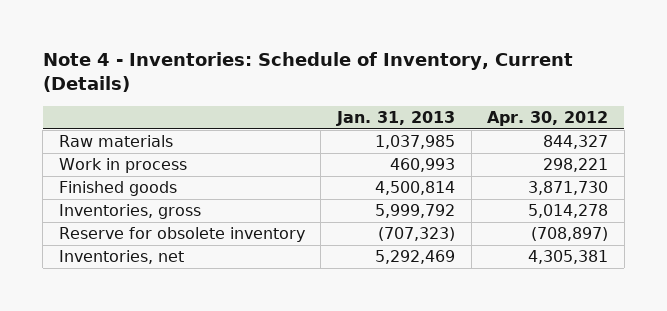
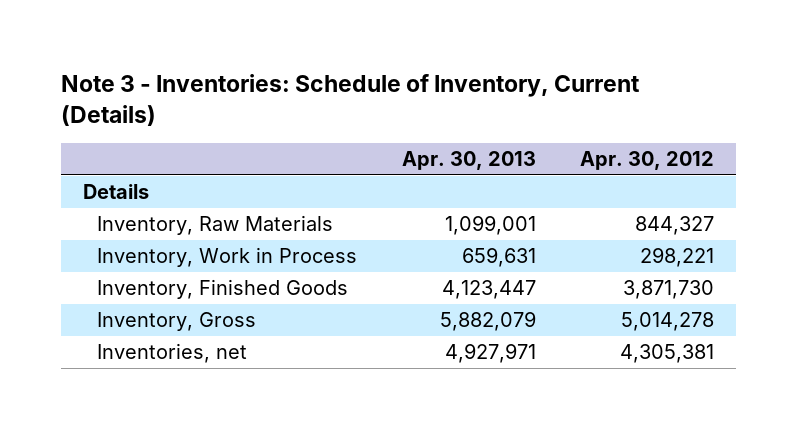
[42,52,573,93] Note 4 - Inventories: Schedule of Inventory, Current (Details) -> [60,73,640,127] Note 3 - Inventories: Schedule of Inventory, Current (Details)
[336,110,456,126] Jan. 31, 2013 -> none
none -> [401,151,536,171] Apr. 30, 2013
[58,227,305,243] Reserve for obsolete inventory -> none
none -> [83,184,150,200] Details
[58,135,173,148] Raw materials -> [97,215,334,236] Inventory, Raw Materials
[58,158,187,174] Work in process -> [97,247,358,268] Inventory, Work in Process
[58,181,177,197] Finished goods -> [97,279,349,300] Inventory, Finished Goods
[58,204,201,220] Inventories, gross -> [97,312,257,332] Inventory, Gross

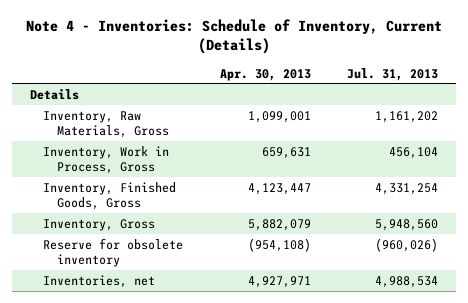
[60,73,640,127] Note 3 - Inventories: Schedule of Inventory, Current (Details) -> [25,18,442,55] Note 4 - Inventories: Schedule of Inventory, Current (Details)
[580,151,715,171] Apr. 30, 2012 -> none
none -> [347,67,439,81] Jul. 31, 2013
[97,215,334,236] Inventory, Raw Materials -> [43,110,169,139] Inventory, Raw Materials, Gross
[97,247,358,268] Inventory, Work in Process -> [43,145,170,175] Inventory, Work in Process, Gross
[97,279,349,300] Inventory, Finished Goods -> [43,181,177,211] Inventory, Finished Goods, Gross
none -> [43,237,184,268] Reserve for obsolete inventory

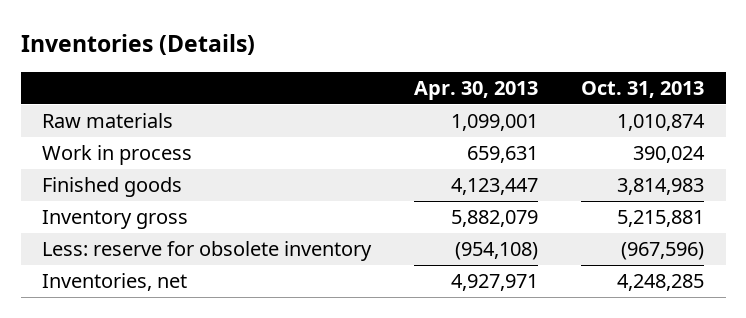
[25,18,442,55] Note 4 - Inventories: Schedule of Inventory, Current (Details) -> [20,34,255,56] Inventories (Details)
[347,67,439,81] Jul. 31, 2013 -> none
none -> [581,81,705,99] Oct. 31, 2013
[29,88,79,100] Details -> none
[43,110,169,139] Inventory, Raw Materials, Gross -> [42,113,174,129] Raw materials
[43,145,170,175] Inventory, Work in Process, Gross -> [42,145,193,166] Work in process
[43,181,177,211] Inventory, Finished Goods, Gross -> [42,177,183,198] Finished goods
[43,218,156,231] Inventory, Gross -> [42,210,189,230] Inventory gross
[43,237,184,268] Reserve for obsolete inventory -> [42,241,373,262] Less: reserve for obsolete inventory

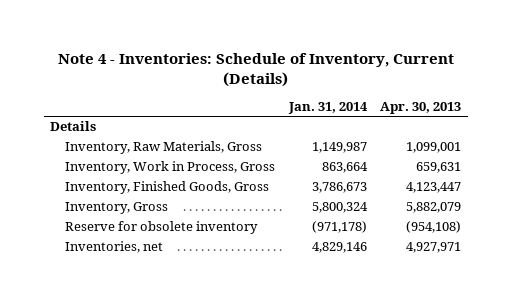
[20,34,255,56] Inventories (Details) -> [57,52,454,87] Note 4 - Inventories: Schedule of Inventory, Current (Details)
[581,81,705,99] Oct. 31, 2013 -> none
none -> [287,101,368,114] Jan. 31, 2014
none -> [50,121,97,132] Details
[42,113,174,129] Raw materials -> [65,141,263,155] Inventory, Raw Materials, Gross
[42,145,193,166] Work in process -> [65,161,276,175] Inventory, Work in Process, Gross
[42,177,183,198] Finished goods -> [65,181,270,195] Inventory, Finished Goods, Gross
[42,210,189,230] Inventory gross -> [65,202,169,215] Inventory, Gross
[42,241,373,262] Less: reserve for obsolete inventory -> [65,221,259,235] Reserve for obsolete inventory

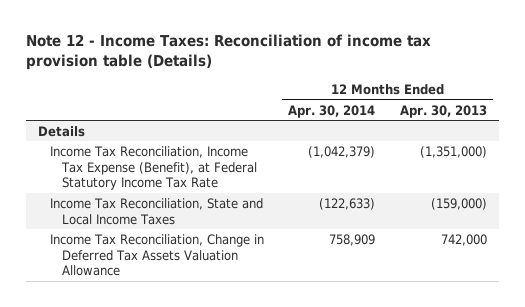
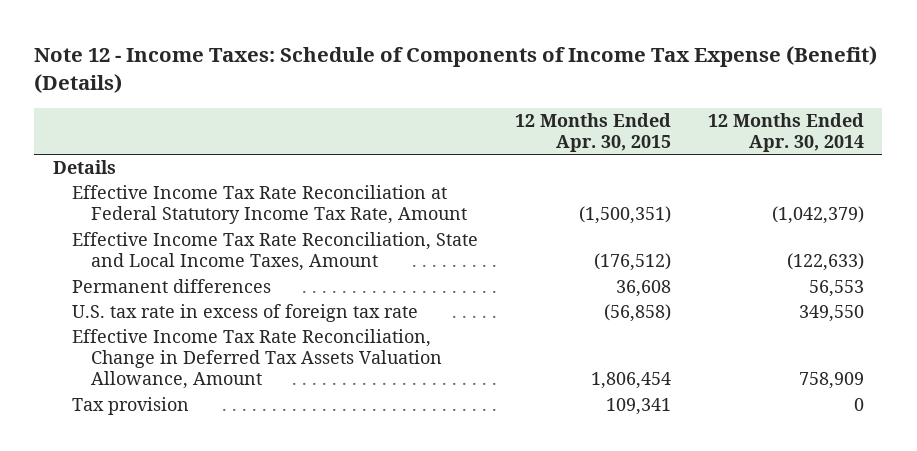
[25,33,431,71] Note 12 - Income Taxes: Reconciliation of income tax provision table (Details) -> [34,46,878,93] Note 12 - Income Taxes: Schedule of Components of Income Tax Expense (Benefit) (Details)
[399,104,487,118] Apr. 30, 2013 -> none
none -> [515,112,672,152] 12 Months Ended Apr. 30, 2015
[49,145,257,191] Income Tax Reconciliation, Income Tax Expense (Benefit), at Federal Statutory Income Tax Rate -> [72,185,468,225] Effective Income Tax Rate Reconciliation at Federal Statutory Income Tax Rate, Amount
[49,197,263,225] Income Tax Reconciliation, State and Local Income Taxes -> [72,232,479,272] Effective Income Tax Rate Reconciliation, State and Local Income Taxes, Amount
none -> [72,279,272,294] Permanent differences
none -> [72,304,419,323] U.S. tax rate in excess of foreign tax rate
[49,233,264,277] Income Tax Reconciliation, Change in Deferred Tax Assets Valuation Allowance -> [72,329,443,390] Effective Income Tax Rate Reconciliation, Change in Deferred Tax Assets Valuation Allowance, Amount
none -> [72,397,190,416] Tax provision

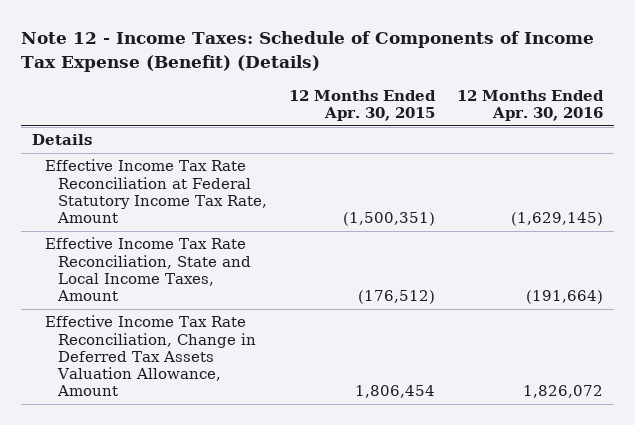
[707,112,864,152] 12 Months Ended Apr. 30, 2014 -> none
none -> [456,89,604,122] 12 Months Ended Apr. 30, 2016
[72,279,272,294] Permanent differences -> none
[72,304,419,323] U.S. tax rate in excess of foreign tax rate -> none
[72,397,190,416] Tax provision -> none

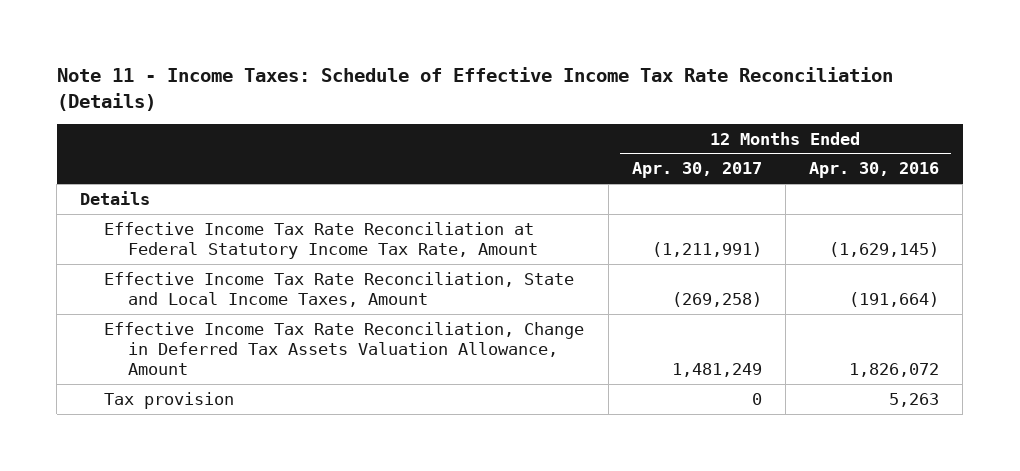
[21,31,595,72] Note 12 - Income Taxes: Schedule of Components of Income Tax Expense (Benefit) (Details) -> [56,67,893,111] Note 11 - Income Taxes: Schedule of Effective Income Tax Rate Reconciliation (Details)
[288,89,436,122] 12 Months Ended Apr. 30, 2015 -> none
none -> [631,162,762,179] Apr. 30, 2017
none -> [104,391,235,409] Tax provision

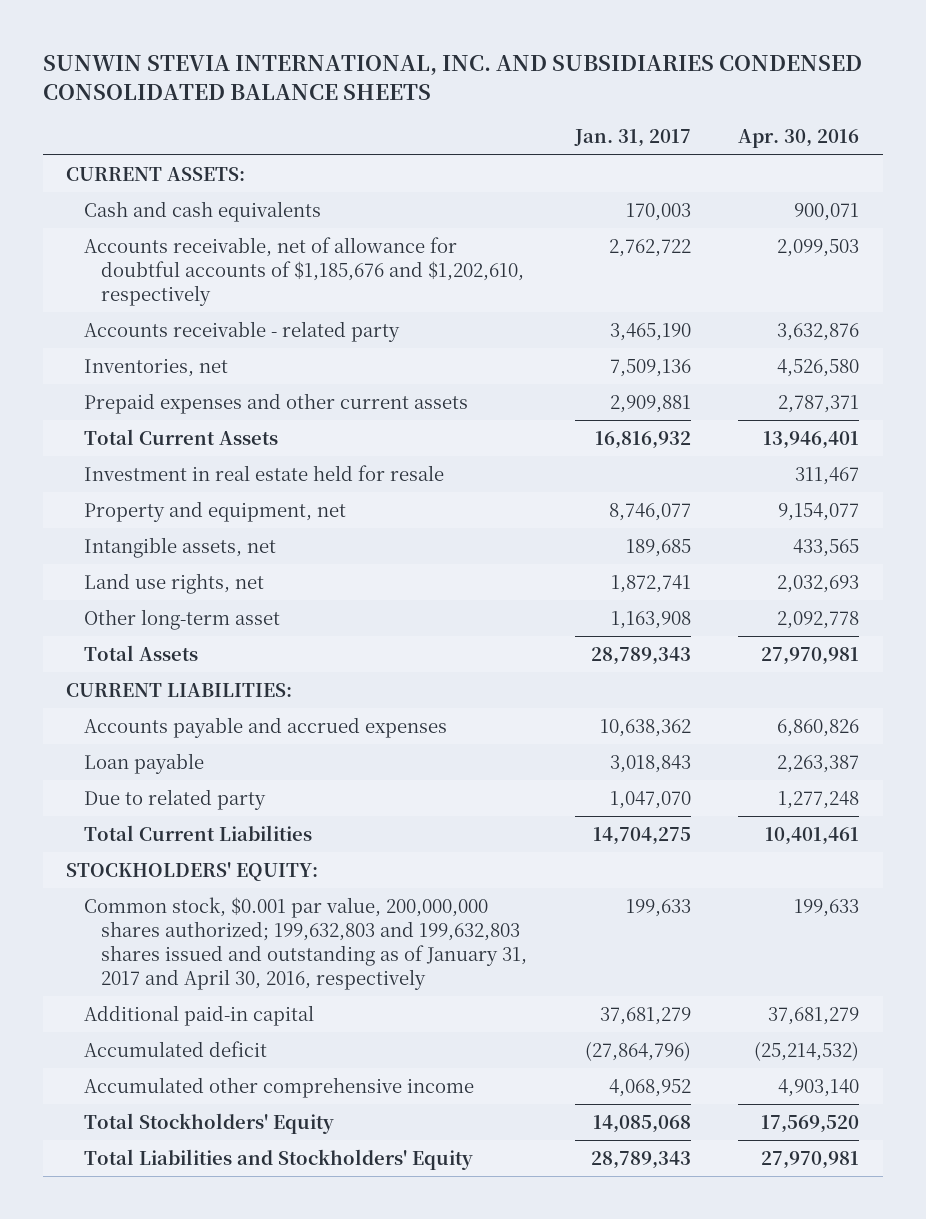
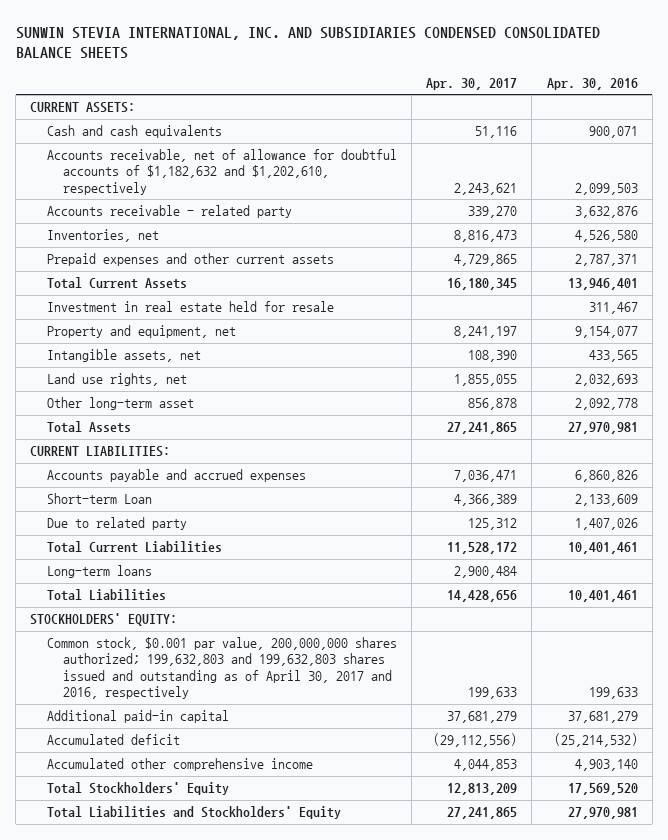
[573,129,691,148] Jan. 31, 2017 -> none
none -> [426,77,518,90] Apr. 30, 2017
[83,236,525,306] Accounts receivable, net of allowance for doubtful accounts of $1,185,676 and $1,202,610, respectively -> [46,149,397,195] Accounts receivable, net of allowance for doubtful accounts of $1,182,632 and $1,202,610, respectively
[83,752,204,774] Loan payable -> none
none -> [46,493,152,505] Short-term Loan
[778,790,860,809] 1,277,248 -> [574,518,638,531] 1,407,026
none -> [46,565,152,579] Long-term loans
none -> [46,589,166,602] Total Liabilities
[83,896,528,990] Common stock, $0.001 par value, 200,000,000 shares authorized; 199,632,803 and 199,632,803 shares issued and outstanding as of January 31, 2017 and April 30, 2016, respectively -> [46,637,397,700] Common stock, $0.001 par value, 200,000,000 shares authorized; 199,632,803 and 199,632,803 shares issued and outstanding as of April 30, 2017 and 2016, respectively

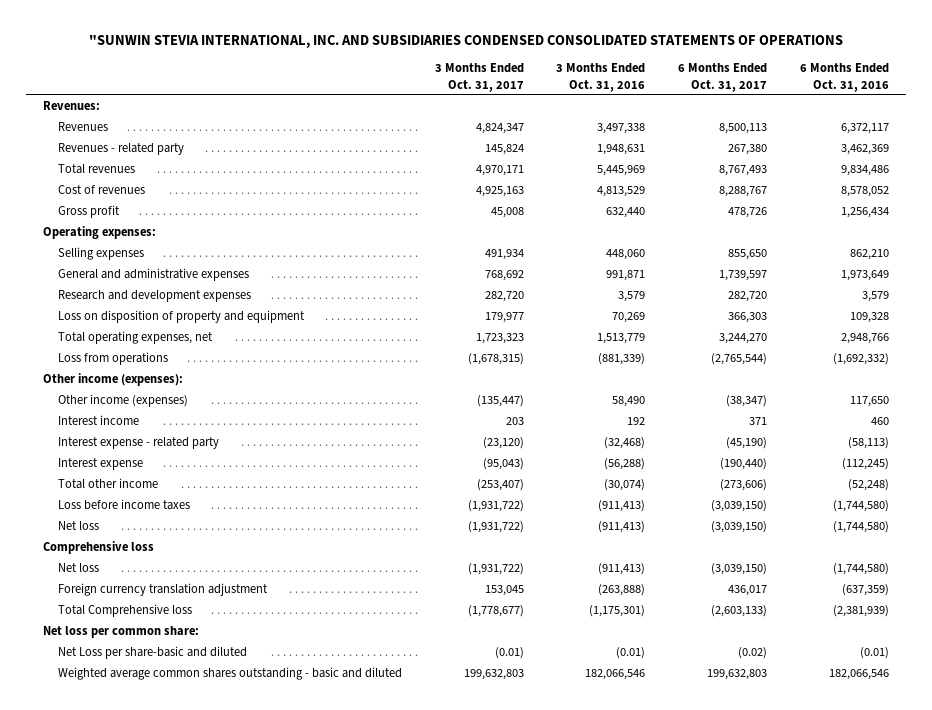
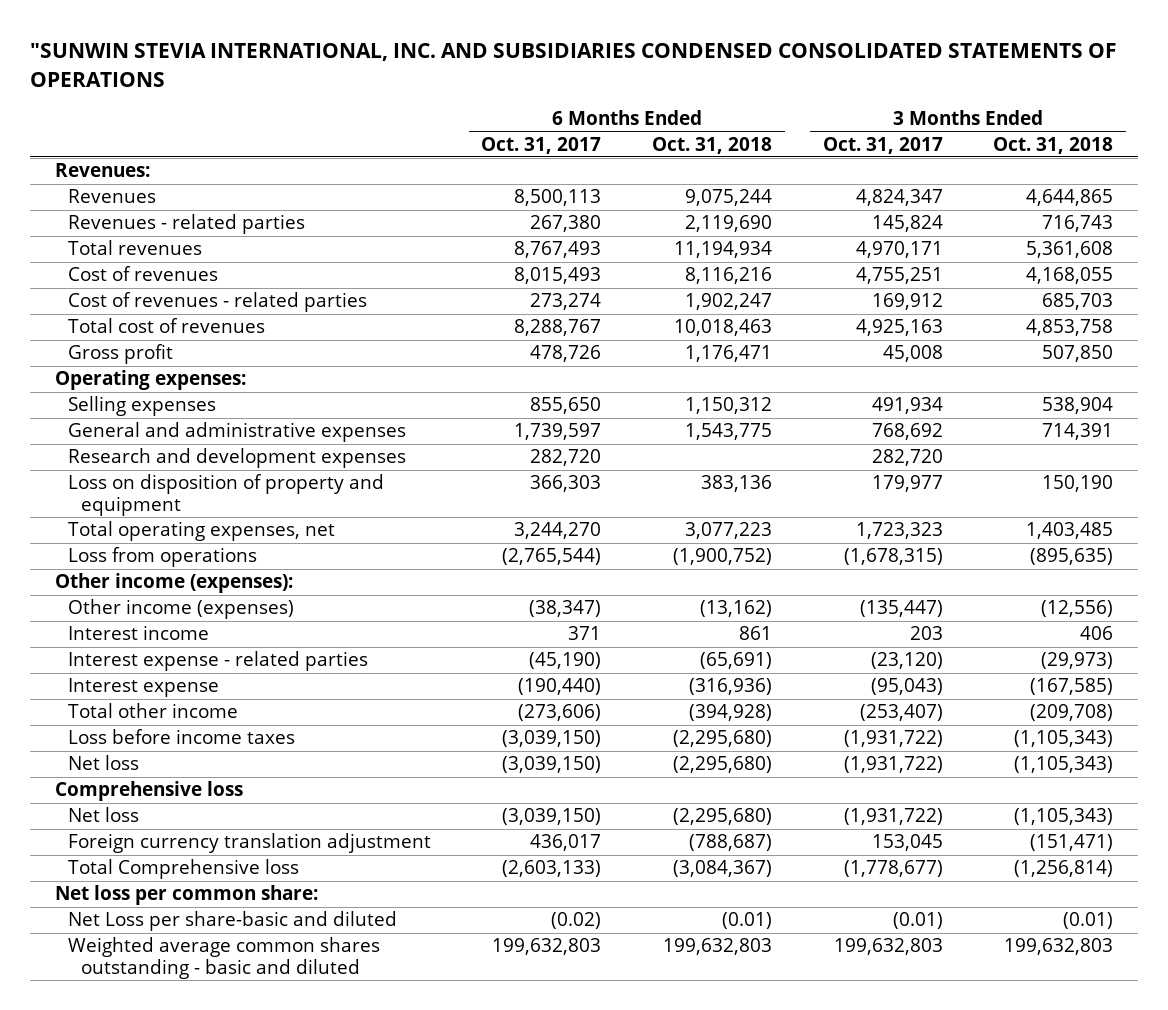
[556,63,646,92] 3 Months Ended Oct. 31, 2016 -> none
[800,63,890,92] 6 Months Ended Oct. 31, 2016 -> none
none -> [651,136,772,154] Oct. 31, 2018
none -> [993,136,1114,154] Oct. 31, 2018
[57,143,184,156] Revenues - related party -> [67,214,305,235] Revenues - related parties
[475,186,524,198] 4,925,163 -> [855,267,943,285] 4,755,251
[719,186,768,198] 8,288,767 -> [514,267,602,285] 8,015,493
none -> [67,292,367,313] Cost of revenues - related parties
none -> [67,318,265,334] Total cost of revenues
[57,437,219,450] Interest expense - related party -> [67,651,368,672] Interest expense - related parties

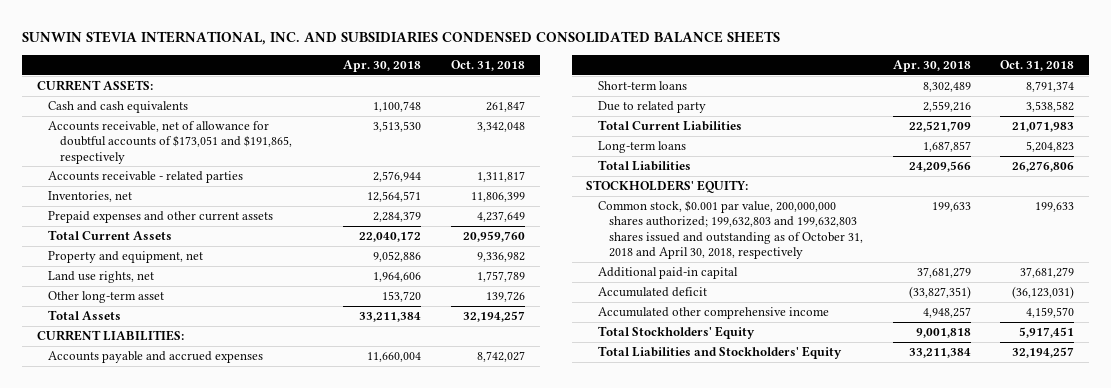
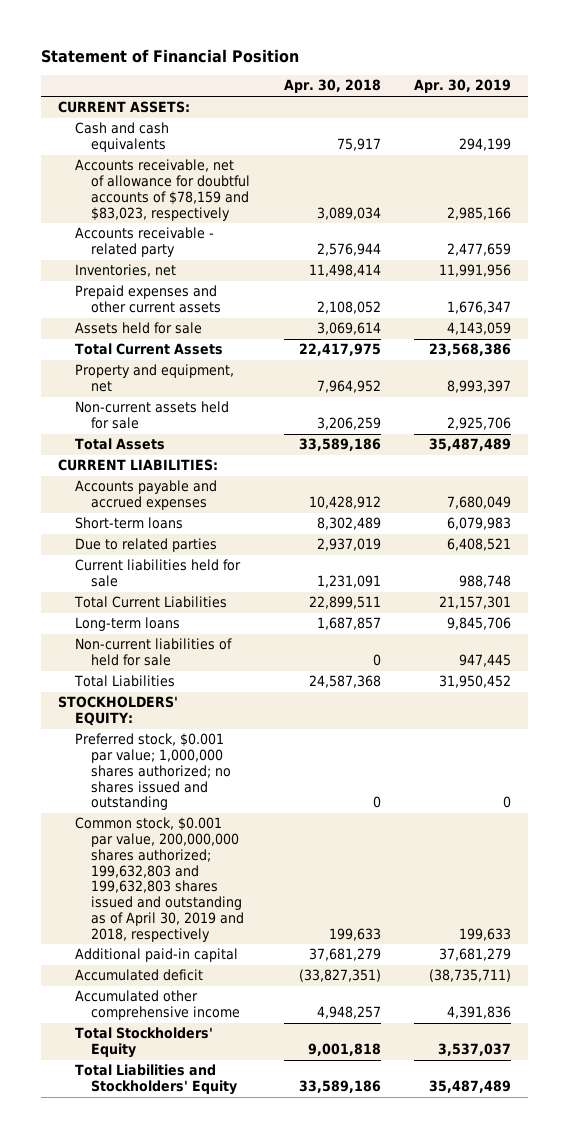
[22,31,781,46] SUNWIN STEVIA INTERNATIONAL, INC. AND SUBSIDIARIES CONDENSED CONSOLIDATED BALANCE SHEETS -> [41,48,300,63] Statement of Financial Position
[450,60,525,72] Oct. 31, 2018 -> none
none -> [414,79,512,94] Apr. 30, 2019
[48,271,155,284] Land use rights, net -> none
[48,291,165,304] Other long-term asset -> none
[373,101,422,113] 1,100,748 -> [336,138,381,152] 75,917
[48,121,292,164] Accounts receivable, net of allowance for doubtful accounts of $173,051 and $191,865, respectively -> [74,159,251,221] Accounts receivable, net of allowance for doubtful accounts of $78,159 and $83,023, respectively
[373,121,422,133] 3,513,530 -> [316,206,381,220] 3,089,034
[48,171,244,184] Accounts receivable - related parties -> [74,227,214,258] Accounts receivable - related party
[367,191,422,203] 12,564,571 -> [308,264,381,278] 11,498,414
[373,211,422,223] 2,284,379 -> [316,301,381,315] 2,108,052
none -> [74,322,202,335] Assets held for sale
[359,231,422,243] 22,040,172 -> [298,343,381,357] 22,417,975
[373,251,422,263] 9,052,886 -> [316,380,381,394] 7,964,952
none -> [74,401,229,430] Non-current assets held for sale
[359,312,422,323] 33,211,384 -> [298,438,381,452] 33,589,186
[367,352,422,363] 11,660,004 -> [308,496,381,510] 10,428,912
[597,101,706,114] Due to related party -> [74,538,217,553] Due to related parties
[922,101,971,113] 2,559,216 -> [316,538,381,552] 2,937,019
none -> [74,559,241,588] Current liabilities held for sale
[908,121,971,133] 22,521,709 -> [308,596,381,610] 22,899,511
none -> [74,638,232,667] Non-current liabilities of held for sale
[908,161,971,173] 24,209,566 -> [308,675,381,689] 24,587,368
none -> [74,733,232,811] Preferred stock, $0.001 par value; 1,000,000 shares authorized; no shares issued and outstanding
[597,200,864,259] Common stock, $0.001 par value, 200,000,000 shares authorized; 199,632,803 and 199,632,803 shares issued and outstanding as of October 31, 2018 and April 30, 2018, respectively -> [74,817,245,942] Common stock, $0.001 par value, 200,000,000 shares authorized; 199,632,803 and 199,632,803 shares issued and outstanding as of April 30, 2019 and 2018, respectively
[908,348,971,359] 33,211,384 -> [298,1080,381,1094] 33,589,186

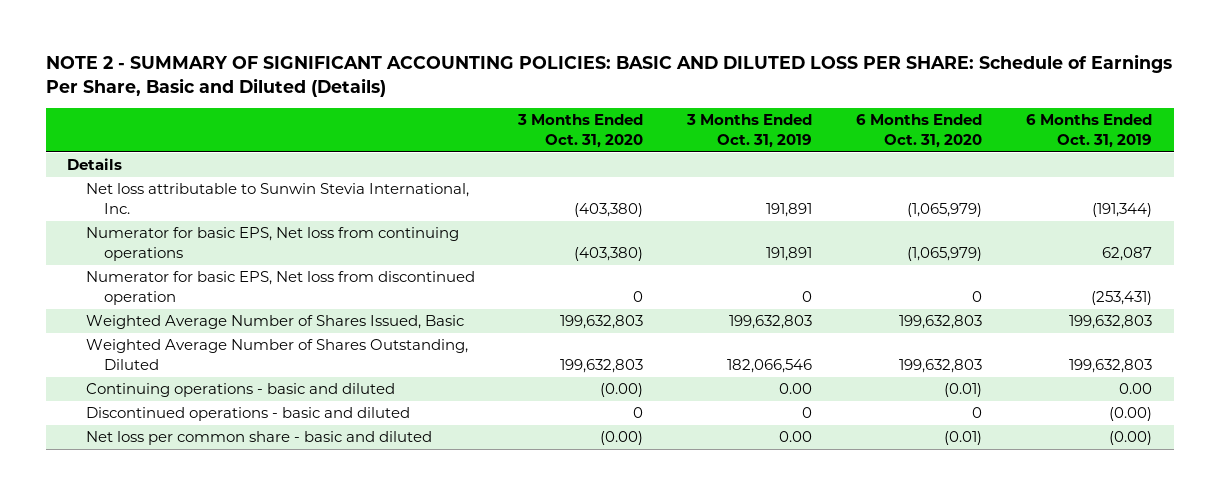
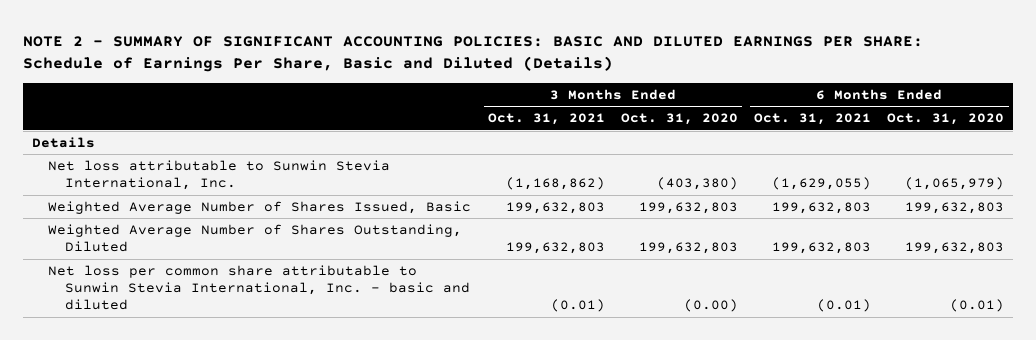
[45,54,1172,97] NOTE 2 - SUMMARY OF SIGNIFICANT ACCOUNTING POLICIES: BASIC AND DILUTED LOSS PER SHARE: Schedule of Earnings Per Share, Basic and Diluted (Details) -> [23,35,924,73] NOTE 2 - SUMMARY OF SIGNIFICANT ACCOUNTING POLICIES: BASIC AND DILUTED EARNINGS PER SHARE: Schedule of Earnings Per Share, Basic and Diluted (Details)
[686,114,813,148] 3 Months Ended Oct. 31, 2019 -> none
[1026,114,1153,148] 6 Months Ended Oct. 31, 2019 -> none
none -> [487,113,605,126] Oct. 31, 2021
none -> [754,113,872,126] Oct. 31, 2021
[85,227,459,262] Numerator for basic EPS, Net loss from continuing operations -> none
[85,271,475,306] Numerator for basic EPS, Net loss from discontinued operation -> none
[85,383,395,398] Continuing operations - basic and diluted -> none
[85,407,410,422] Discontinued operations - basic and diluted -> none
[85,431,432,446] Net loss per common share - basic and diluted -> [48,265,471,311] Net loss per common share attributable to Sunwin Stevia International, Inc. - basic and diluted

